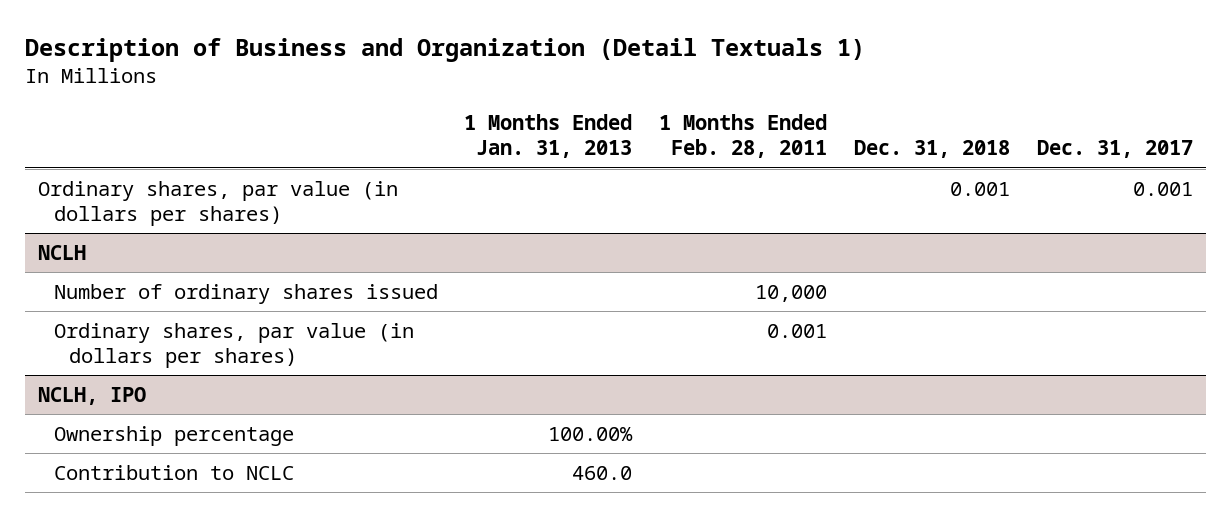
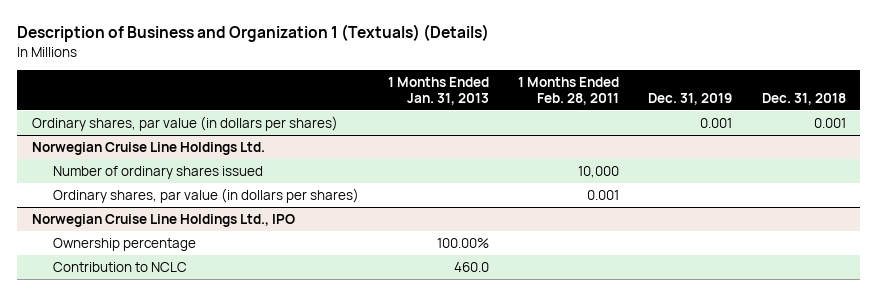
[24,38,865,63] Description of Business and Organization (Detail Textuals 1) -> [16,24,489,43] Description of Business and Organization 1 (Textuals) (Details)
[1036,140,1193,159] Dec. 31, 2017 -> none
none -> [648,92,733,105] Dec. 31, 2019
[38,244,87,260] NCLH -> [31,141,265,155] Norwegian Cruise Line Holdings Ltd.
[38,386,147,405] NCLH, IPO -> [31,213,295,227] Norwegian Cruise Line Holdings Ltd., IPO

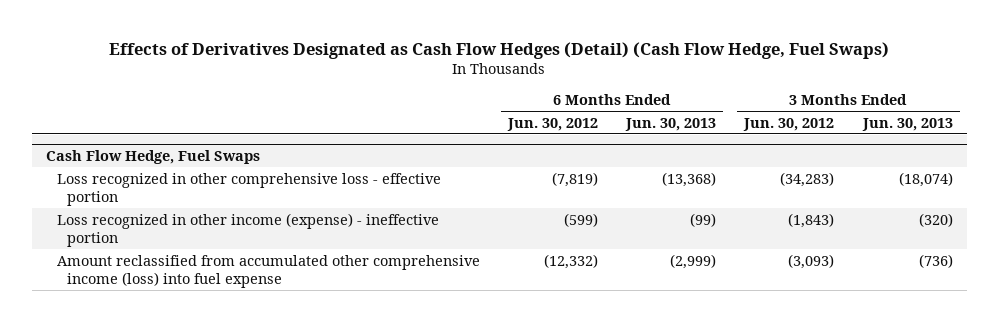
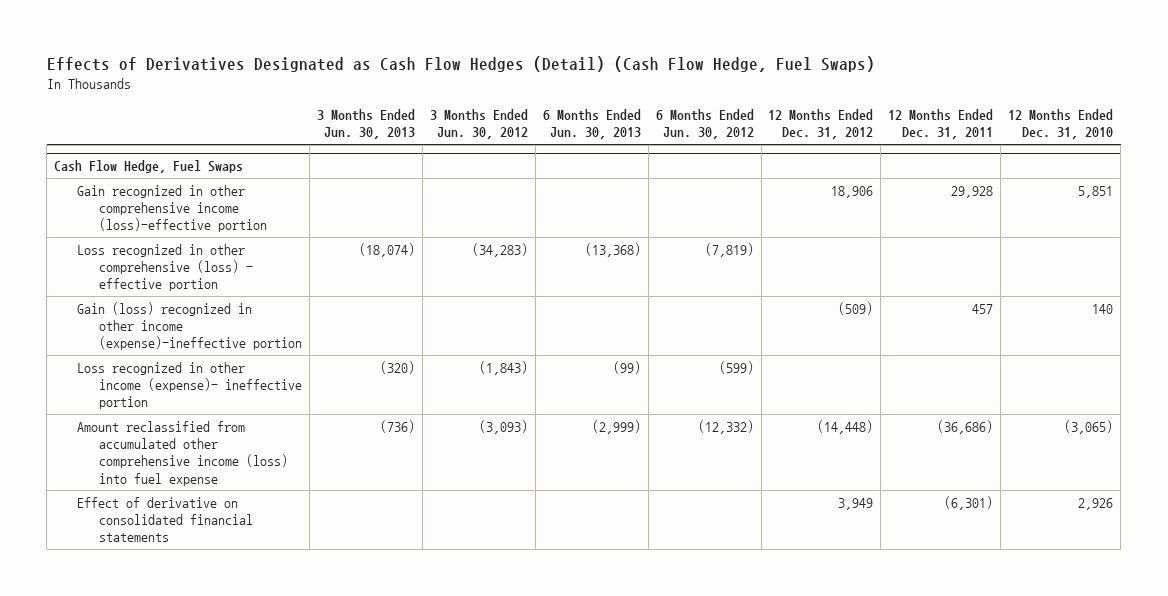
none -> [768,109,874,140] 12 Months Ended Dec. 31, 2012
none -> [888,109,994,140] 12 Months Ended Dec. 31, 2011
none -> [1008,109,1114,140] 12 Months Ended Dec. 31, 2010
none -> [76,184,268,233] Gain recognized in other comprehensive income (loss)-effective portion
[56,172,441,207] Loss recognized in other comprehensive loss - effective portion -> [76,243,254,292] Loss recognized in other comprehensive (loss) - effective portion
none -> [76,301,303,351] Gain (loss) recognized in other income (expense)-ineffective portion
[56,212,439,248] Loss recognized in other income (expense) - ineffective portion -> [76,361,303,410] Loss recognized in other income (expense)- ineffective portion
none -> [76,496,254,543] Effect of derivative on consolidated financial statements

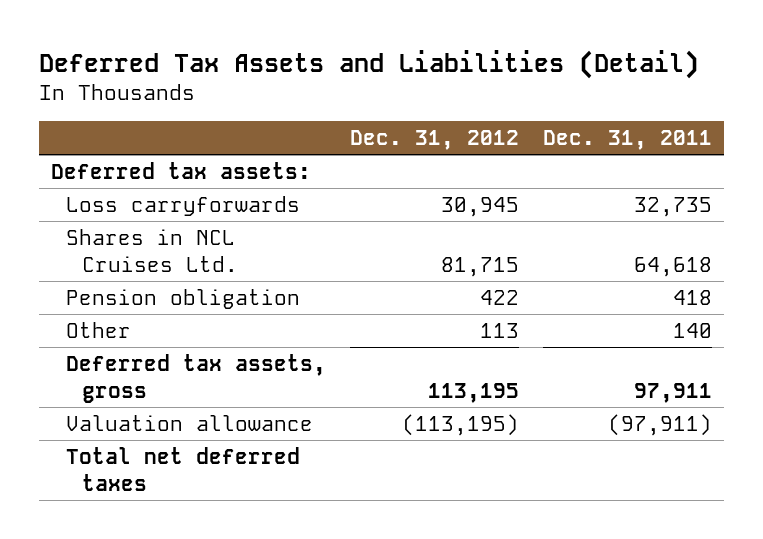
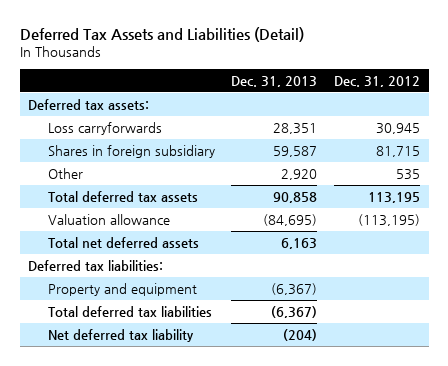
[543,130,713,151] Dec. 31, 2011 -> none
none -> [231,75,318,87] Dec. 31, 2013
[66,288,301,309] Pension obligation -> none
[66,228,238,273] Shares in NCL Cruises Ltd. -> [47,144,215,158] Shares in foreign subsidiary
[480,322,520,338] 113 -> [396,168,421,180] 535
[66,353,327,404] Deferred tax assets, gross -> [47,190,198,202] Total deferred tax assets
[66,446,301,492] Total net deferred taxes -> [47,236,199,248] Total net deferred assets
none -> [27,259,163,271] Deferred tax liabilities:
none -> [47,282,197,296] Property and equipment
none -> [47,305,212,317] Total deferred tax liabilities
none -> [47,328,194,342] Net deferred tax liability

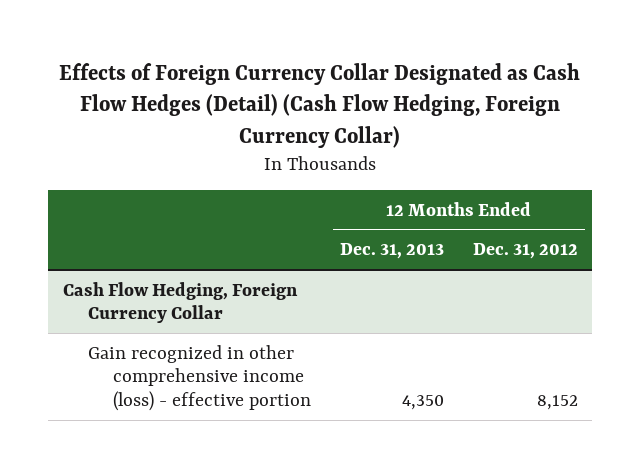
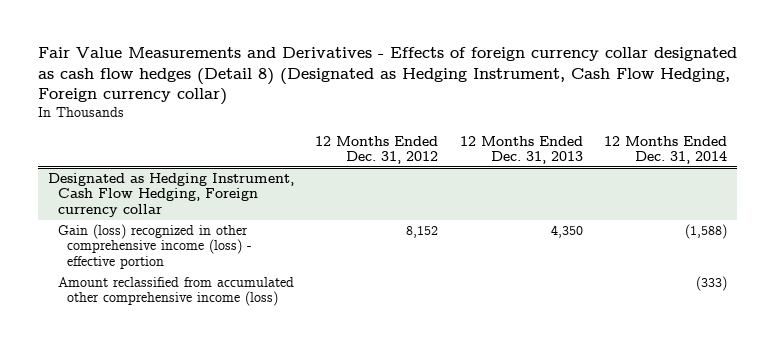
[59,62,581,148] Effects of Foreign Currency Collar Designated as Cash Flow Hedges (Detail) (Cash Flow Hedging, Foreign Currency Collar) -> [37,47,737,106] Fair Value Measurements and Derivatives - Effects of foreign currency collar designated as cash flow hedges (Detail 8) (Designated as Hedging Instrument, Cash Flow Hedging, Foreign currency collar)
none -> [603,135,727,165] 12 Months Ended Dec. 31, 2014
[62,281,298,324] Cash Flow Hedging, Foreign Currency Collar -> [48,173,295,217] Designated as Hedging Instrument, Cash Flow Hedging, Foreign currency collar
[87,344,311,411] Gain recognized in other comprehensive income (loss) - effective portion -> [57,224,252,269] Gain (loss) recognized in other comprehensive income (loss) - effective portion
none -> [57,277,294,307] Amount reclassified from accumulated other comprehensive income (loss)

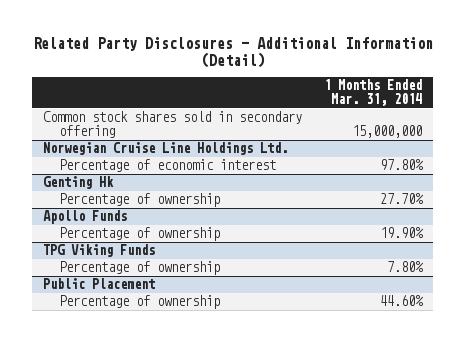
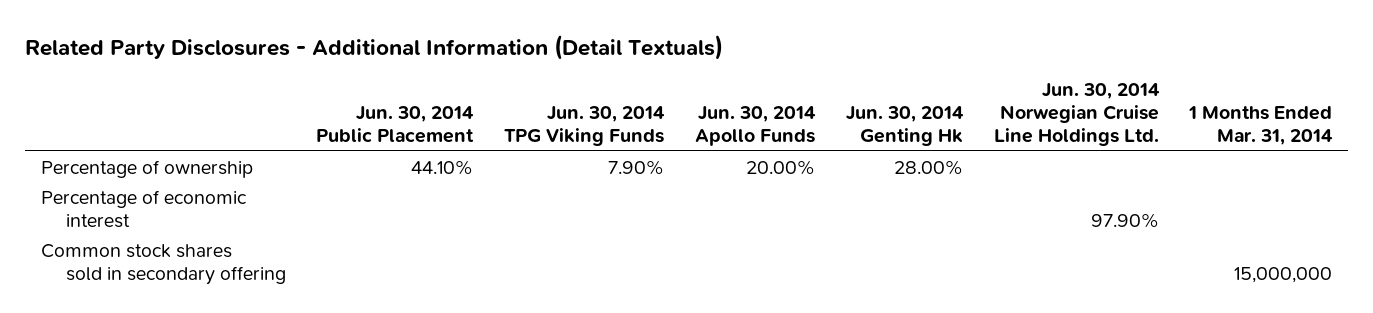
[32,37,433,68] Related Party Disclosures - Additional Information (Detail) -> [25,35,724,61] Related Party Disclosures - Additional Information (Detail Textuals)
none -> [316,106,475,144] Jun. 30, 2014 Public Placement
none -> [504,106,666,147] Jun. 30, 2014 TPG Viking Funds
none -> [694,106,816,147] Jun. 30, 2014 Apollo Funds
none -> [845,106,964,147] Jun. 30, 2014 Genting Hk
none -> [993,83,1160,147] Jun. 30, 2014 Norwegian Cruise Line Holdings Ltd.
none -> [40,159,253,178] Percentage of ownership
none -> [40,189,247,228] Percentage of economic interest
[43,142,289,156] Norwegian Cruise Line Holdings Ltd. -> none
[58,159,276,173] Percentage of economic interest -> none
[43,176,115,190] Genting Hk -> none
[58,193,220,208] Percentage of ownership -> none
[43,210,128,225] Apollo Funds -> none
[58,227,220,242] Percentage of ownership -> none
[43,244,156,258] TPG Viking Funds -> none
[58,261,220,276] Percentage of ownership -> none
[43,278,156,290] Public Placement -> none
[58,295,220,310] Percentage of ownership -> none

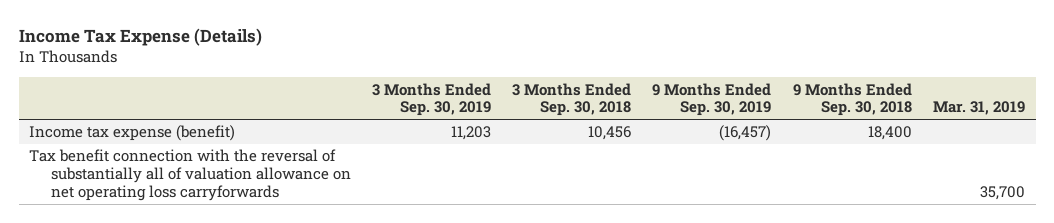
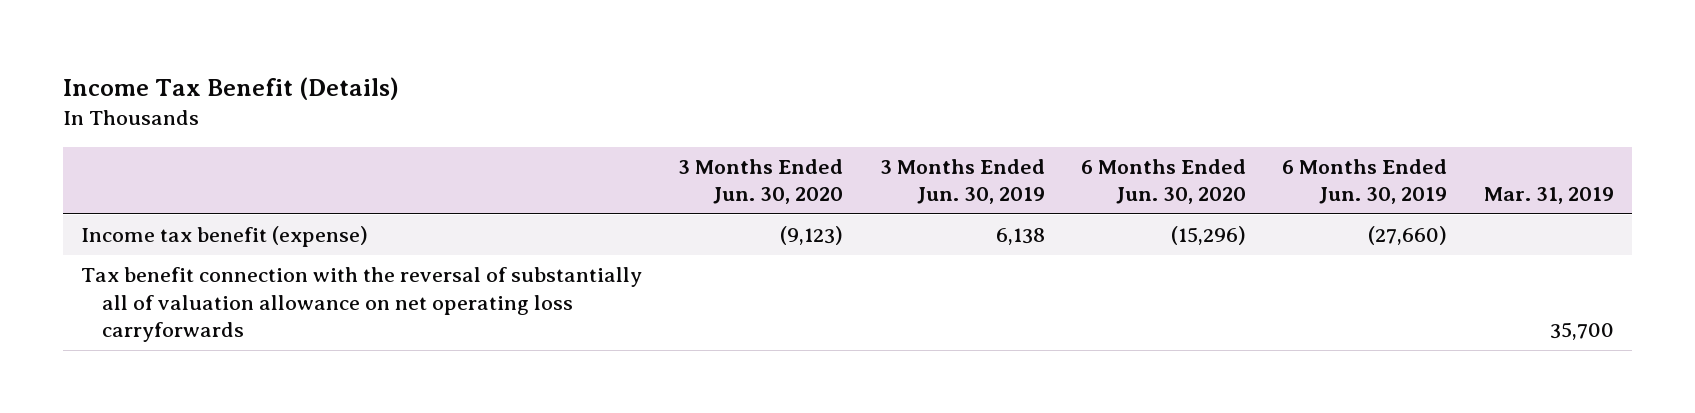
[18,27,262,46] Income Tax Expense (Details) -> [63,77,400,101] Income Tax Benefit (Details)
[371,82,491,117] 3 Months Ended Sep. 30, 2019 -> none
[512,82,632,117] 3 Months Ended Sep. 30, 2018 -> none
[652,82,772,117] 9 Months Ended Sep. 30, 2019 -> none
[792,82,912,117] 9 Months Ended Sep. 30, 2018 -> none
none -> [678,158,844,205] 3 Months Ended Jun. 30, 2020
none -> [879,158,1045,205] 3 Months Ended Jun. 30, 2019
none -> [1081,158,1247,205] 6 Months Ended Jun. 30, 2020
none -> [1282,158,1448,205] 6 Months Ended Jun. 30, 2019
[29,125,236,142] Income tax expense (benefit) -> [81,226,369,248] Income tax benefit (expense)

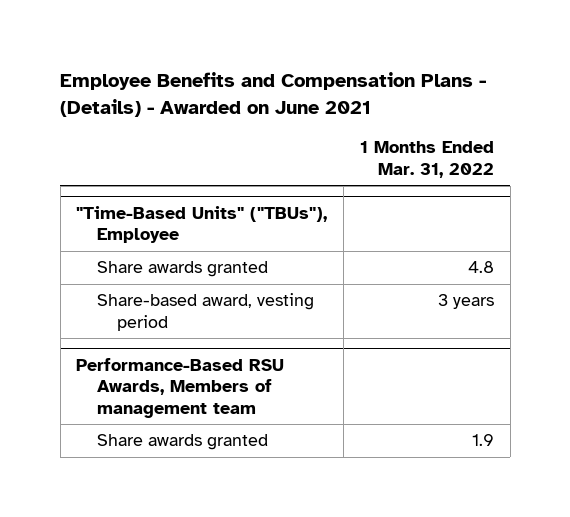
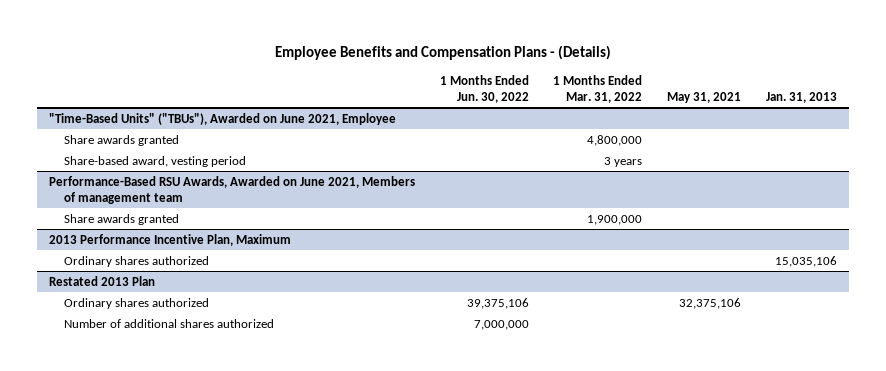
[60,72,487,117] Employee Benefits and Compensation Plans - (Details) - Awarded on June 2021 -> [274,45,611,61] Employee Benefits and Compensation Plans - (Details)
none -> [439,75,529,104] 1 Months Ended Jun. 30, 2022
none -> [667,92,742,104] May 31, 2021
none -> [765,92,837,104] Jan. 31, 2013
[76,205,328,244] "Time-Based Units" ("TBUs"), Employee -> [49,112,397,125] "Time-Based Units" ("TBUs"), Awarded on June 2021, Employee
[467,261,494,274] 4.8 -> [587,134,643,146] 4,800,000
[76,357,285,418] Performance-Based RSU Awards, Members of management team -> [49,175,416,204] Performance-Based RSU Awards, Awarded on June 2021, Members of management team
[471,434,494,447] 1.9 -> [587,214,643,225] 1,900,000
none -> [49,233,292,246] 2013 Performance Incentive Plan, Maximum
none -> [64,255,210,267] Ordinary shares authorized
none -> [49,275,156,286] Restated 2013 Plan
none -> [64,297,210,309] Ordinary shares authorized
none -> [64,318,275,328] Number of additional shares authorized

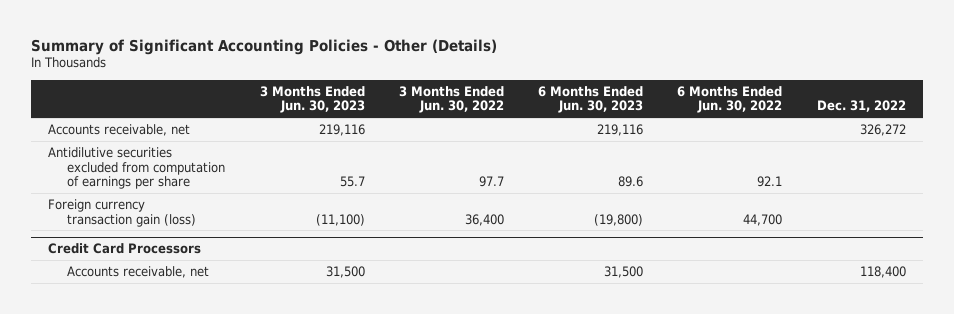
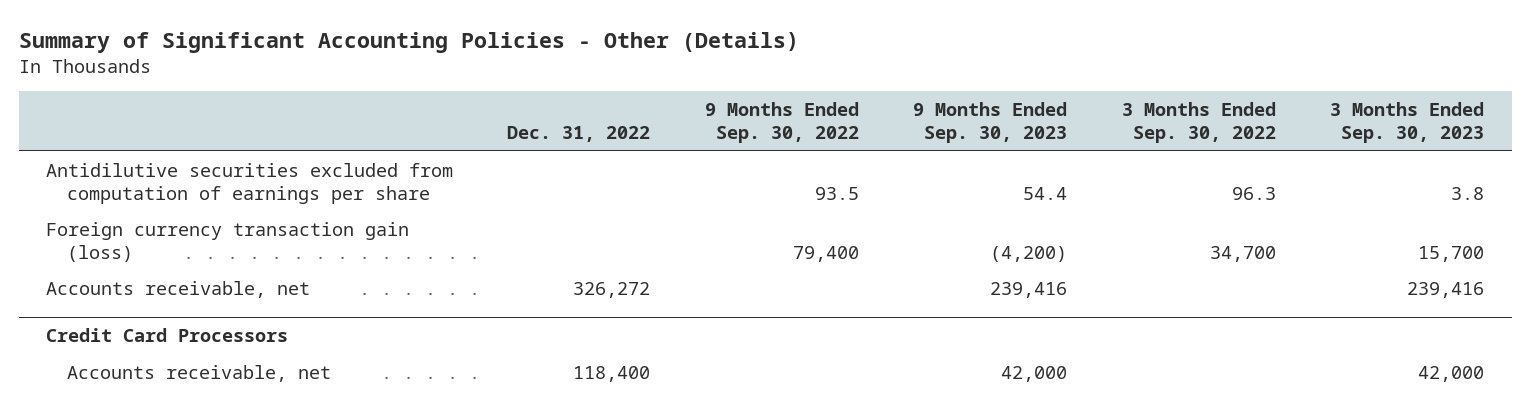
[259,85,365,114] 3 Months Ended Jun. 30, 2023 -> none
[398,85,504,114] 3 Months Ended Jun. 30, 2022 -> none
[538,85,644,114] 6 Months Ended Jun. 30, 2023 -> none
[677,85,783,114] 6 Months Ended Jun. 30, 2022 -> none
none -> [704,101,859,144] 9 Months Ended Sep. 30, 2022
none -> [913,101,1068,144] 9 Months Ended Sep. 30, 2023
none -> [1121,101,1276,144] 3 Months Ended Sep. 30, 2022
none -> [1330,101,1485,144] 3 Months Ended Sep. 30, 2023
[48,123,191,136] Accounts receivable, net -> [45,280,310,298] Accounts receivable, net

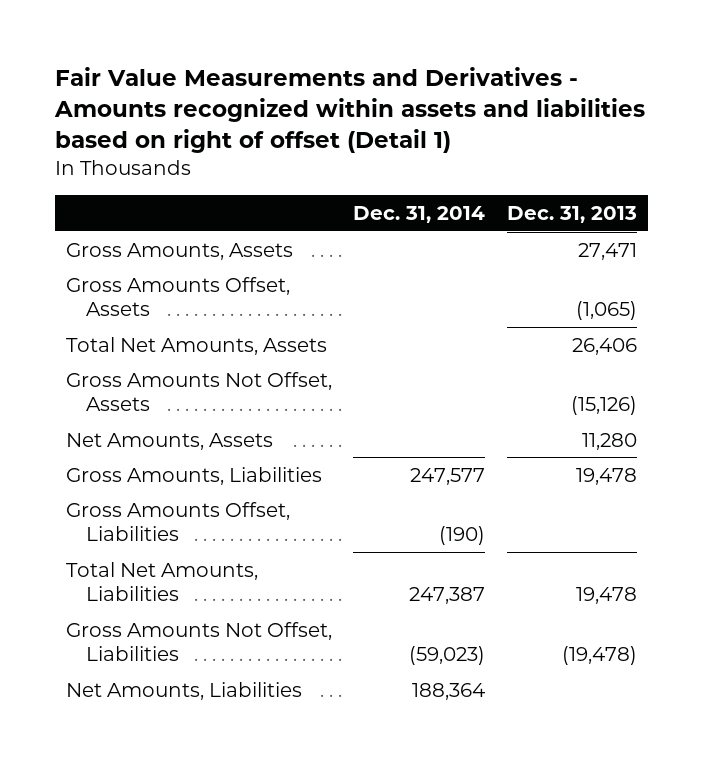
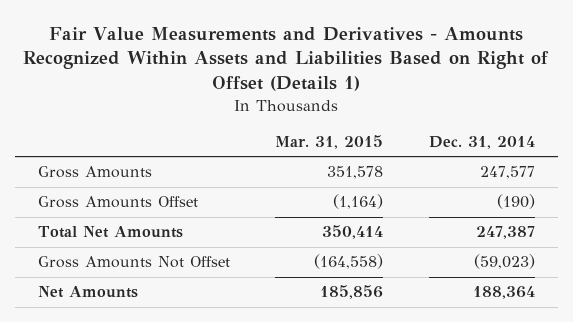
[53,66,645,154] Fair Value Measurements and Derivatives - Amounts recognized within assets and liabilities based on right of offset (Detail 1) -> [23,26,550,92] Fair Value Measurements and Derivatives - Amounts Recognized Within Assets and Liabilities Based on Right of Offset (Details 1)
[506,206,637,224] Dec. 31, 2013 -> none
none -> [275,134,384,149] Mar. 31, 2015
[65,242,293,260] Gross Amounts, Assets -> none
[65,276,290,316] Gross Amounts Offset, Assets -> none
[65,336,327,355] Total Net Amounts, Assets -> none
[65,371,332,411] Gross Amounts Not Offset, Assets -> none
[65,432,273,450] Net Amounts, Assets -> none
[65,466,322,485] Gross Amounts, Liabilities -> [37,166,152,179] Gross Amounts
[65,501,290,541] Gross Amounts Offset, Liabilities -> [37,196,198,209] Gross Amounts Offset
[65,561,258,601] Total Net Amounts, Liabilities -> [37,226,183,239] Total Net Amounts
[65,621,332,661] Gross Amounts Not Offset, Liabilities -> [37,256,230,269] Gross Amounts Not Offset
[65,681,302,700] Net Amounts, Liabilities -> [37,286,138,299] Net Amounts

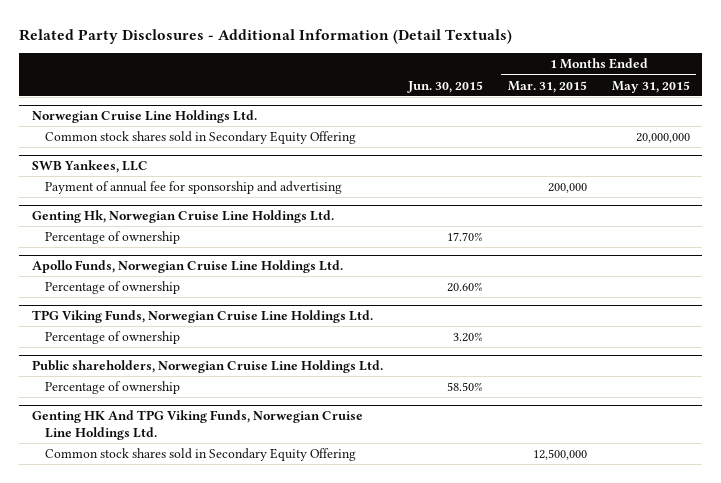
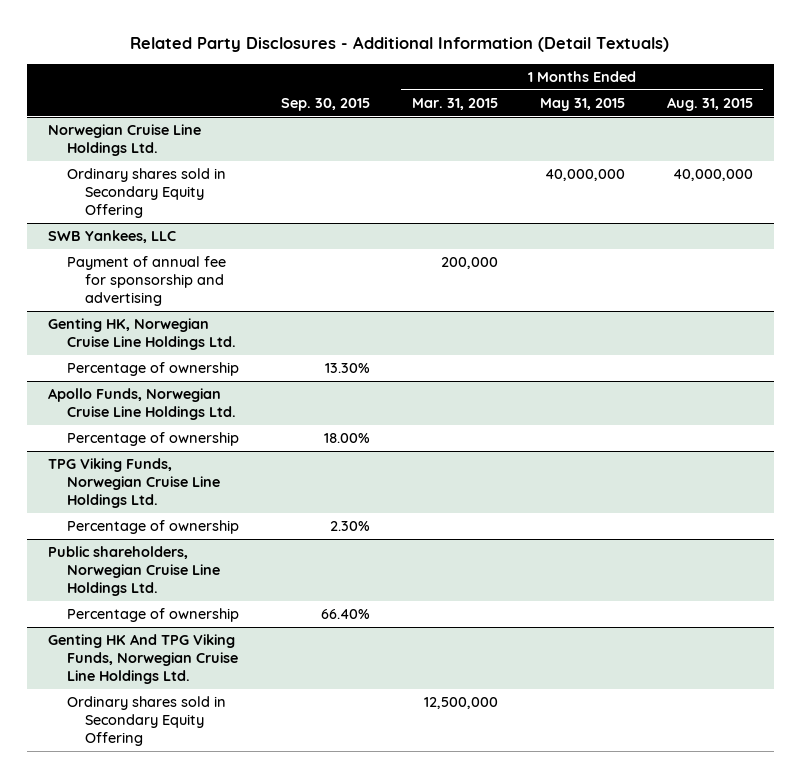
[406,80,483,93] Jun. 30, 2015 -> none
none -> [280,97,370,111] Sep. 30, 2015
none -> [666,96,753,111] Aug. 31, 2015
[45,130,357,144] Common stock shares sold in Secondary Equity Offering -> [66,168,226,219] Ordinary shares sold in Secondary Equity Offering
[635,132,690,143] 20,000,000 -> [544,169,625,182] 40,000,000
[31,210,334,224] Genting Hk, Norwegian Cruise Line Holdings Ltd. -> [48,318,236,351] Genting HK, Norwegian Cruise Line Holdings Ltd.
[45,447,357,461] Common stock shares sold in Secondary Equity Offering -> [66,696,226,747] Ordinary shares sold in Secondary Equity Offering

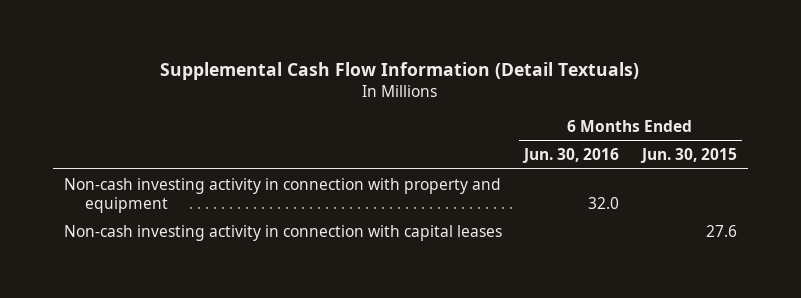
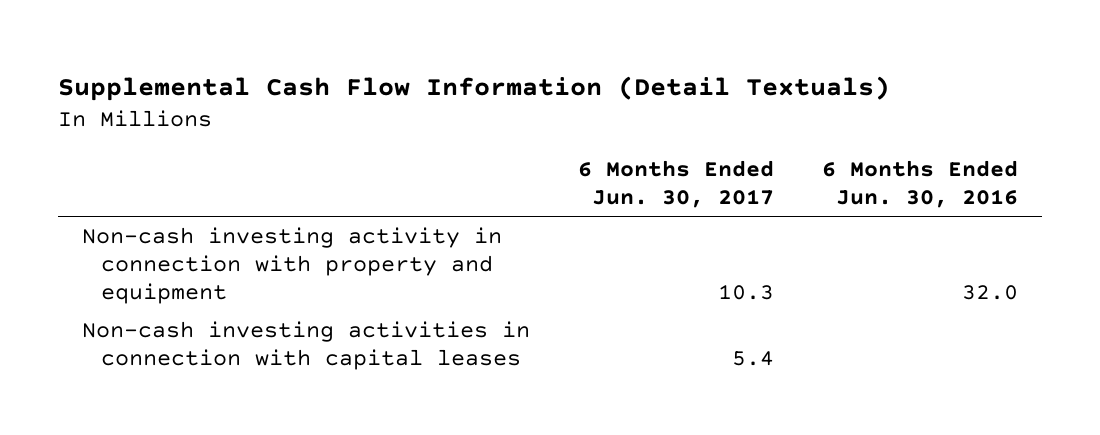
[639,148,737,164] Jun. 30, 2015 -> none
none -> [578,159,775,208] 6 Months Ended Jun. 30, 2017
[63,224,502,241] Non-cash investing activity in connection with capital leases -> [82,321,531,370] Non-cash investing activities in connection with capital leases

